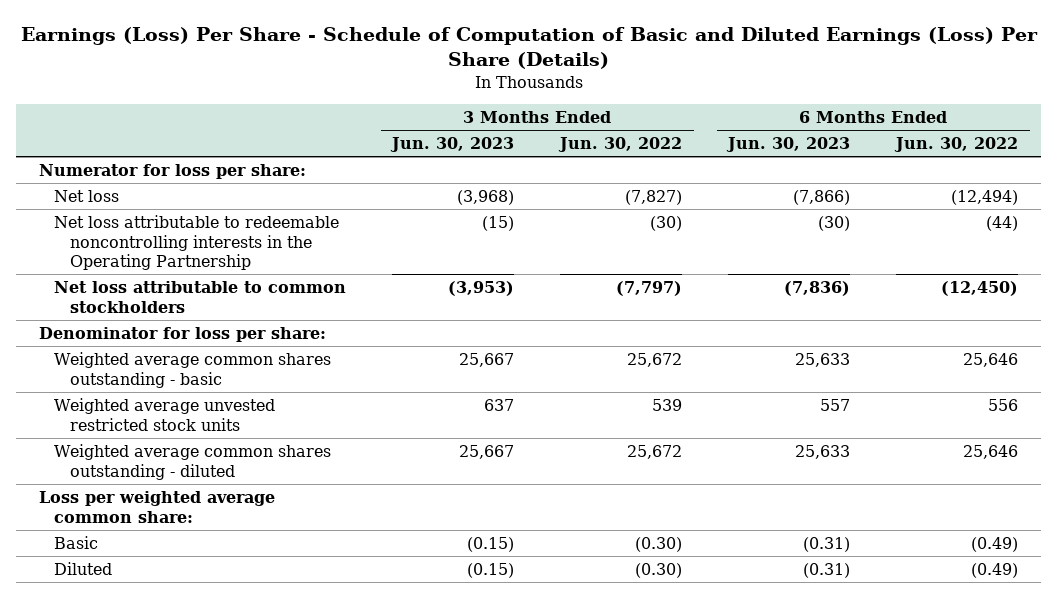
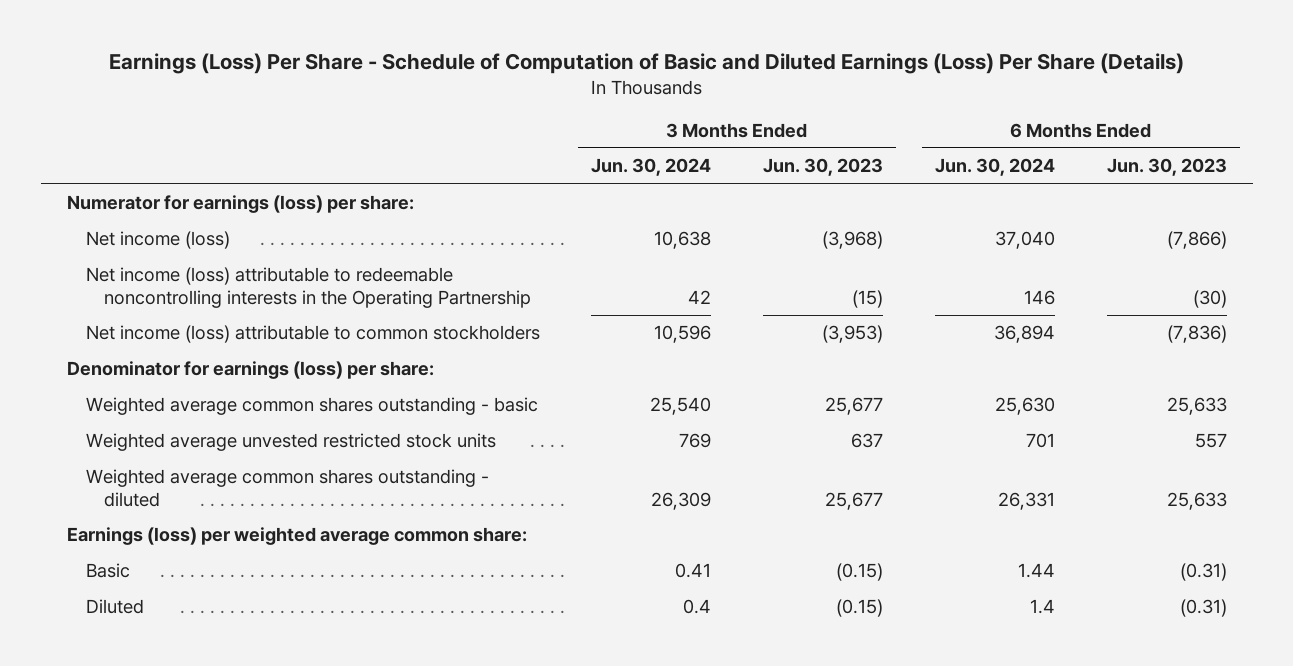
[558,137,683,153] Jun. 30, 2022 -> none
[894,137,1019,153] Jun. 30, 2022 -> none
none -> [591,158,712,177] Jun. 30, 2024
none -> [934,158,1055,177] Jun. 30, 2024
[38,163,306,179] Numerator for loss per share: -> [66,195,414,214] Numerator for earnings (loss) per share:
[54,189,120,202] Net loss -> [85,231,230,250] Net income (loss)
[54,214,340,271] Net loss attributable to redeemable noncontrolling interests in the Operating Partnership -> [85,267,532,309] Net income (loss) attributable to redeemable noncontrolling interests in the Operating Partnership
[54,280,347,313] Net loss attributable to common stockholders -> [85,325,540,344] Net income (loss) attributable to common stockholders
[38,326,326,342] Denominator for loss per share: -> [66,361,434,380] Denominator for earnings (loss) per share:
[459,352,515,367] 25,667 -> [825,397,884,416] 25,677
[459,444,515,459] 25,667 -> [825,492,884,511] 25,677
[38,490,275,523] Loss per weighted average common share: -> [66,527,527,546] Earnings (loss) per weighted average common share:

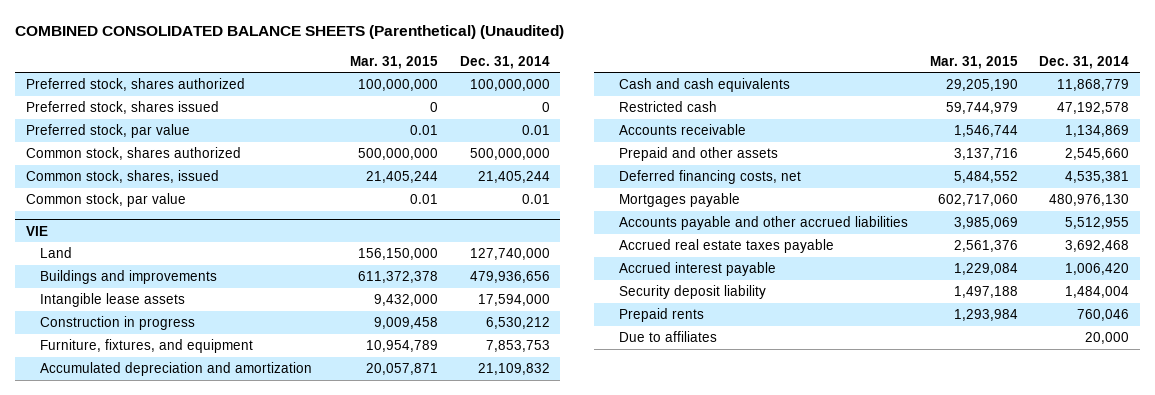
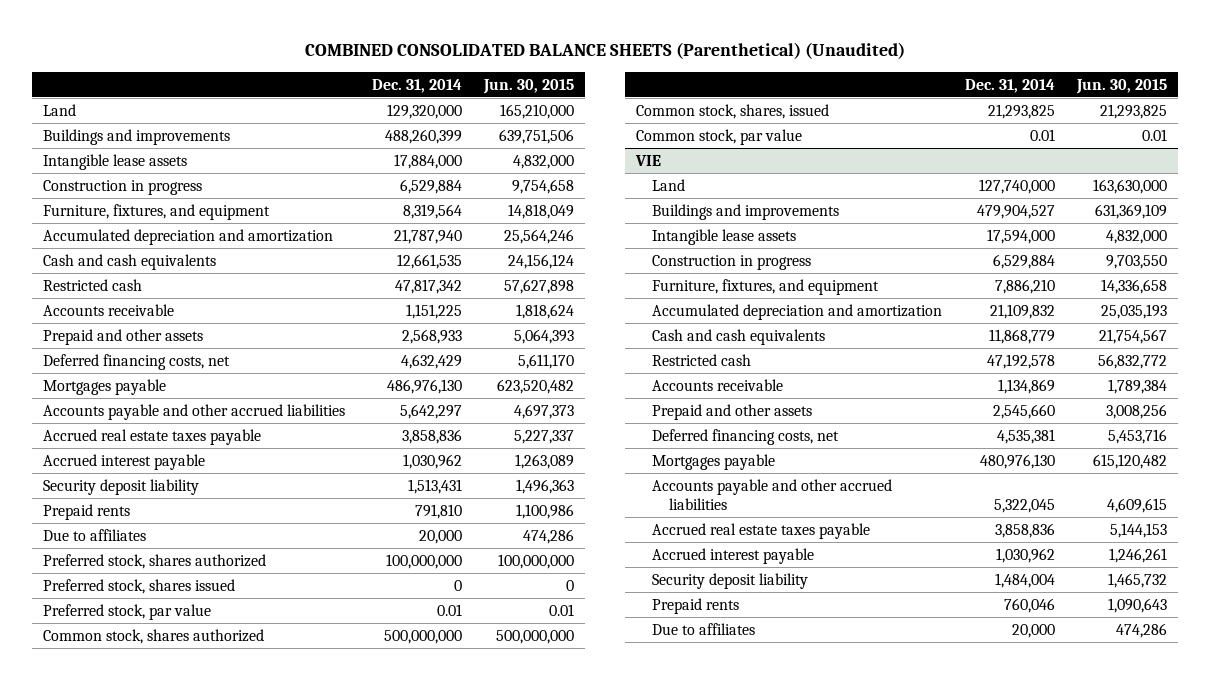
[350,55,439,69] Mar. 31, 2015 -> none
none -> [483,78,575,94] Jun. 30, 2015
none -> [43,103,77,116] Land
none -> [43,128,231,145] Buildings and improvements
none -> [43,153,188,170] Intangible lease assets
none -> [43,179,203,195] Construction in progress
none -> [43,203,271,220] Furniture, fixtures, and equipment
none -> [43,228,334,245] Accumulated depreciation and amortization
none -> [43,253,217,270] Cash and cash equivalents
none -> [43,278,143,291] Restricted cash
none -> [43,303,175,316] Accounts receivable
none -> [43,328,204,345] Prepaid and other assets
none -> [43,353,231,370] Deferred financing costs, net
none -> [43,378,167,395] Mortgages payable
none -> [43,403,346,420] Accounts payable and other accrued liabilities
none -> [43,428,262,445] Accrued real estate taxes payable
none -> [43,453,206,470] Accrued interest payable
none -> [43,478,200,495] Security deposit liability
none -> [43,503,131,520] Prepaid rents
none -> [43,528,147,541] Due to affiliates
[477,171,550,184] 21,405,244 -> [987,103,1055,119] 21,293,825
[469,271,550,284] 479,936,656 -> [976,204,1055,219] 479,904,527
[485,317,550,330] 6,530,212 -> [992,253,1055,269] 6,529,884
[485,340,550,353] 7,853,753 -> [994,278,1055,294] 7,886,210
[1065,217,1130,230] 5,512,955 -> [993,499,1055,514] 5,322,045
[1065,240,1130,253] 3,692,468 -> [994,522,1055,538] 3,858,836
[1065,263,1130,276] 1,006,420 -> [995,547,1055,563] 1,030,962

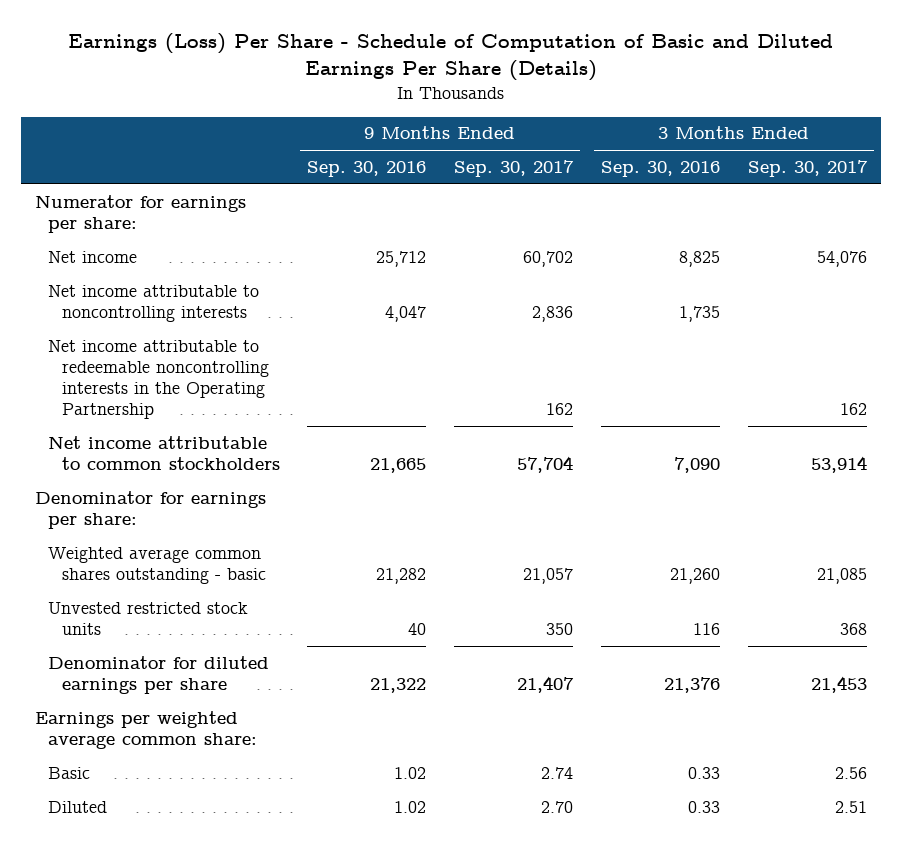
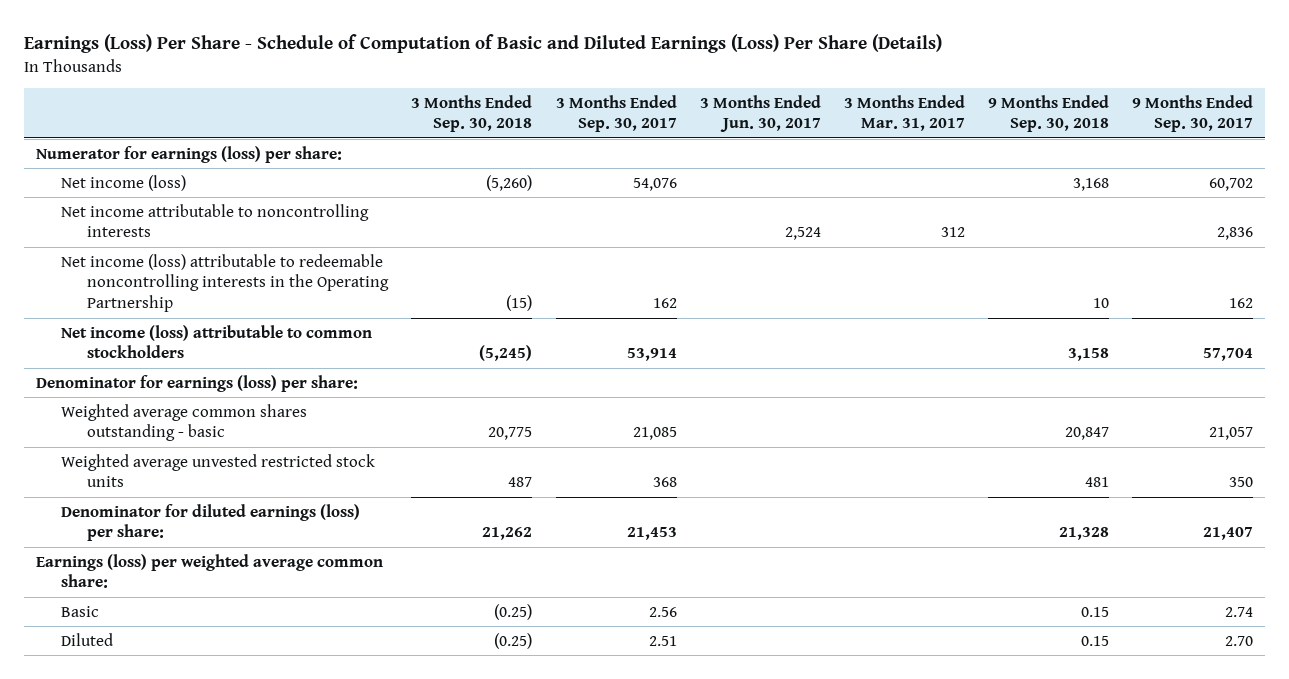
[67,33,833,82] Earnings (Loss) Per Share - Schedule of Computation of Basic and Diluted Earnings Per Share (Details) -> [23,34,942,54] Earnings (Loss) Per Share - Schedule of Computation of Basic and Diluted Earnings (Loss) Per Share (Details)
[307,160,427,177] Sep. 30, 2016 -> none
[600,160,720,177] Sep. 30, 2016 -> none
none -> [411,94,533,133] 3 Months Ended Sep. 30, 2018
none -> [699,94,821,133] 3 Months Ended Jun. 30, 2017
none -> [843,94,965,132] 3 Months Ended Mar. 31, 2017
none -> [988,94,1110,133] 9 Months Ended Sep. 30, 2018
[34,194,246,233] Numerator for earnings per share: -> [35,145,342,163] Numerator for earnings (loss) per share:
[48,250,138,263] Net income -> [61,174,187,191] Net income (loss)
[48,339,269,420] Net income attributable to redeemable noncontrolling interests in the Operating Partnership -> [61,253,390,313] Net income (loss) attributable to redeemable noncontrolling interests in the Operating Partnership
[48,435,280,470] Net income attributable to common stockholders -> [61,324,373,359] Net income (loss) attributable to common stockholders
[34,490,266,529] Denominator for earnings per share: -> [35,374,358,392] Denominator for earnings (loss) per share:
[48,601,249,635] Unvested restricted stock units -> [61,453,376,488] Weighted average unvested restricted stock units
[48,655,270,694] Denominator for diluted earnings per share -> [61,503,361,542] Denominator for diluted earnings (loss) per share:
[34,710,258,749] Earnings per weighted average common share: -> [35,553,383,589] Earnings (loss) per weighted average common share:

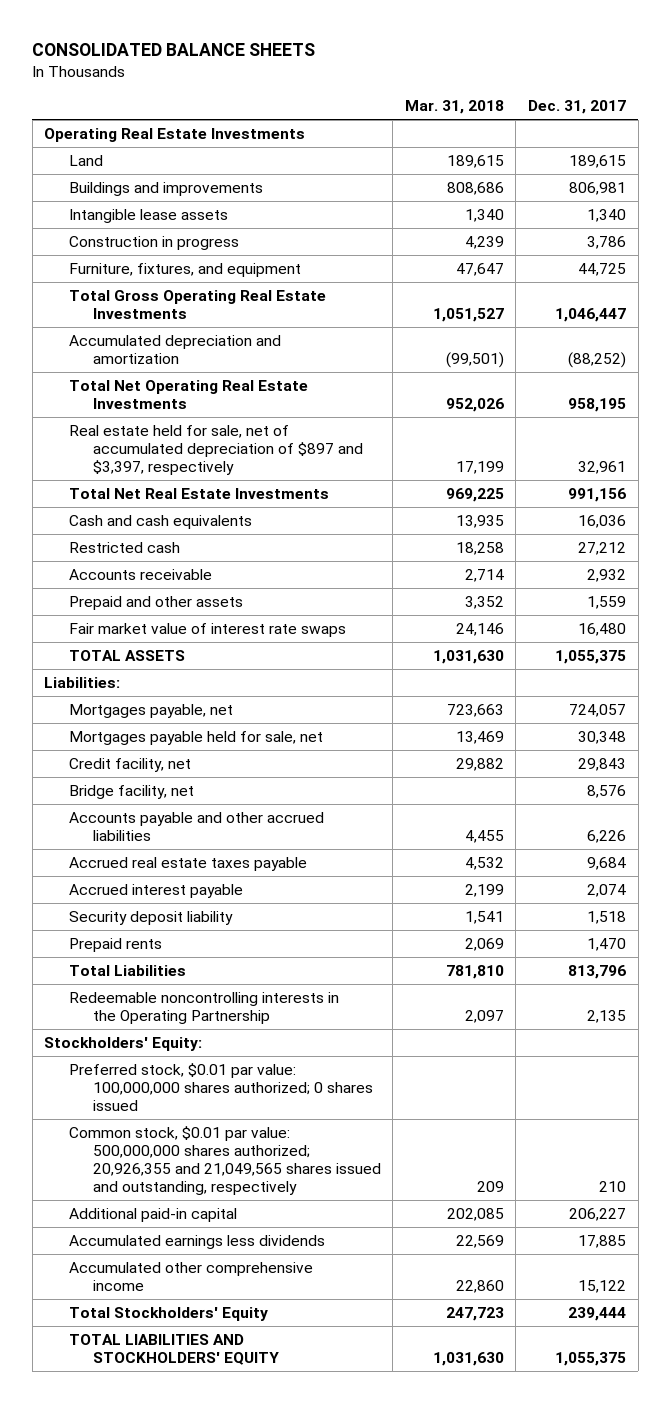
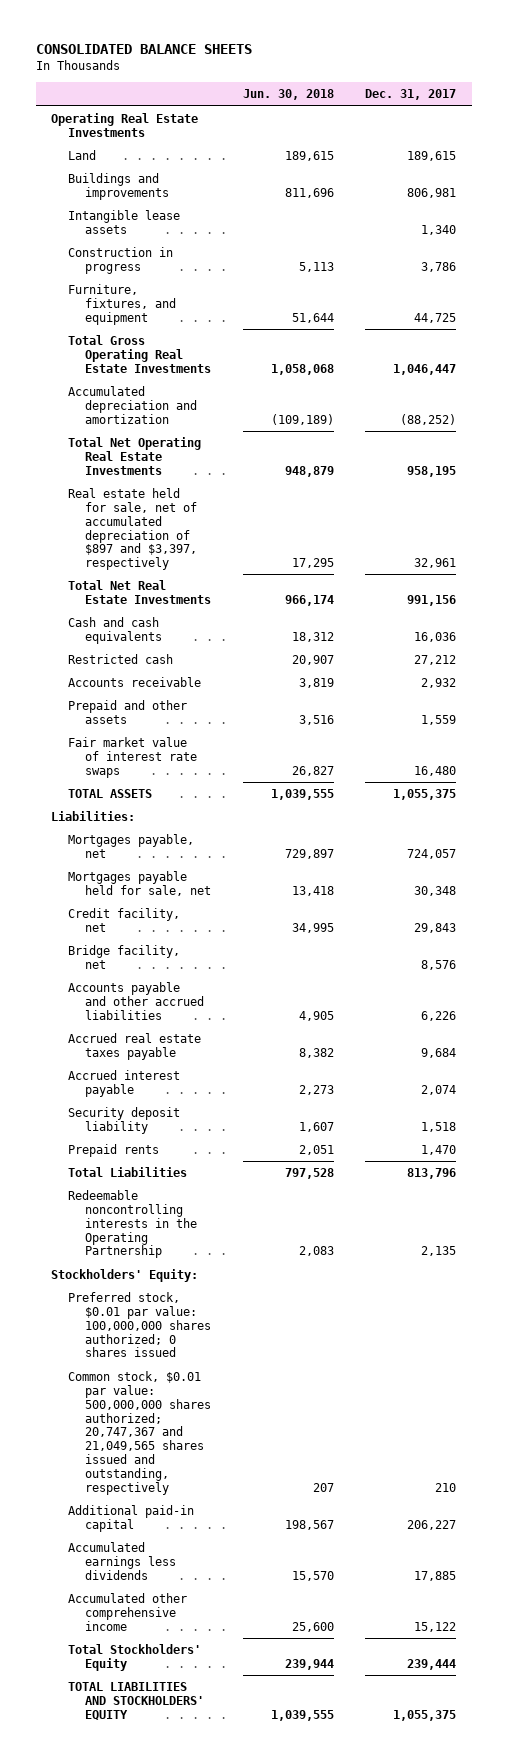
[404,100,504,115] Mar. 31, 2018 -> none
none -> [242,89,334,101] Jun. 30, 2018
[68,1125,381,1196] Common stock, $0.01 par value: 500,000,000 shares authorized; 20,926,355 and 21,049,565 shares issued and outstanding, respectively -> [68,1371,212,1495] Common stock, $0.01 par value: 500,000,000 shares authorized; 20,747,367 and 21,049,565 shares issued and outstanding, respectively

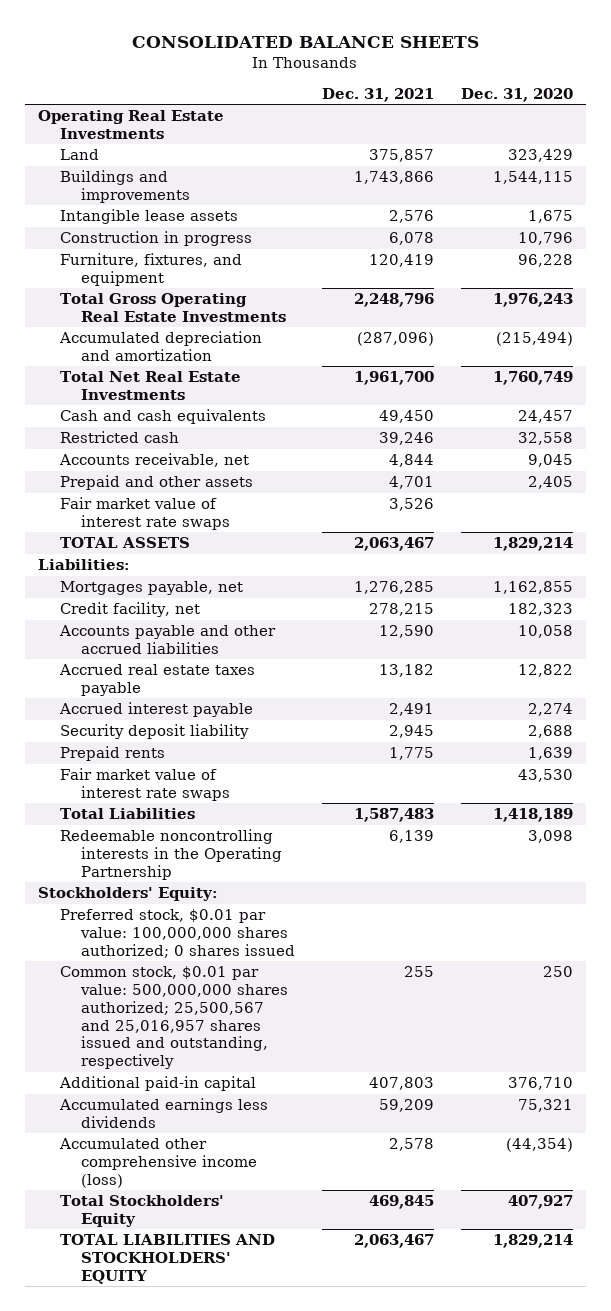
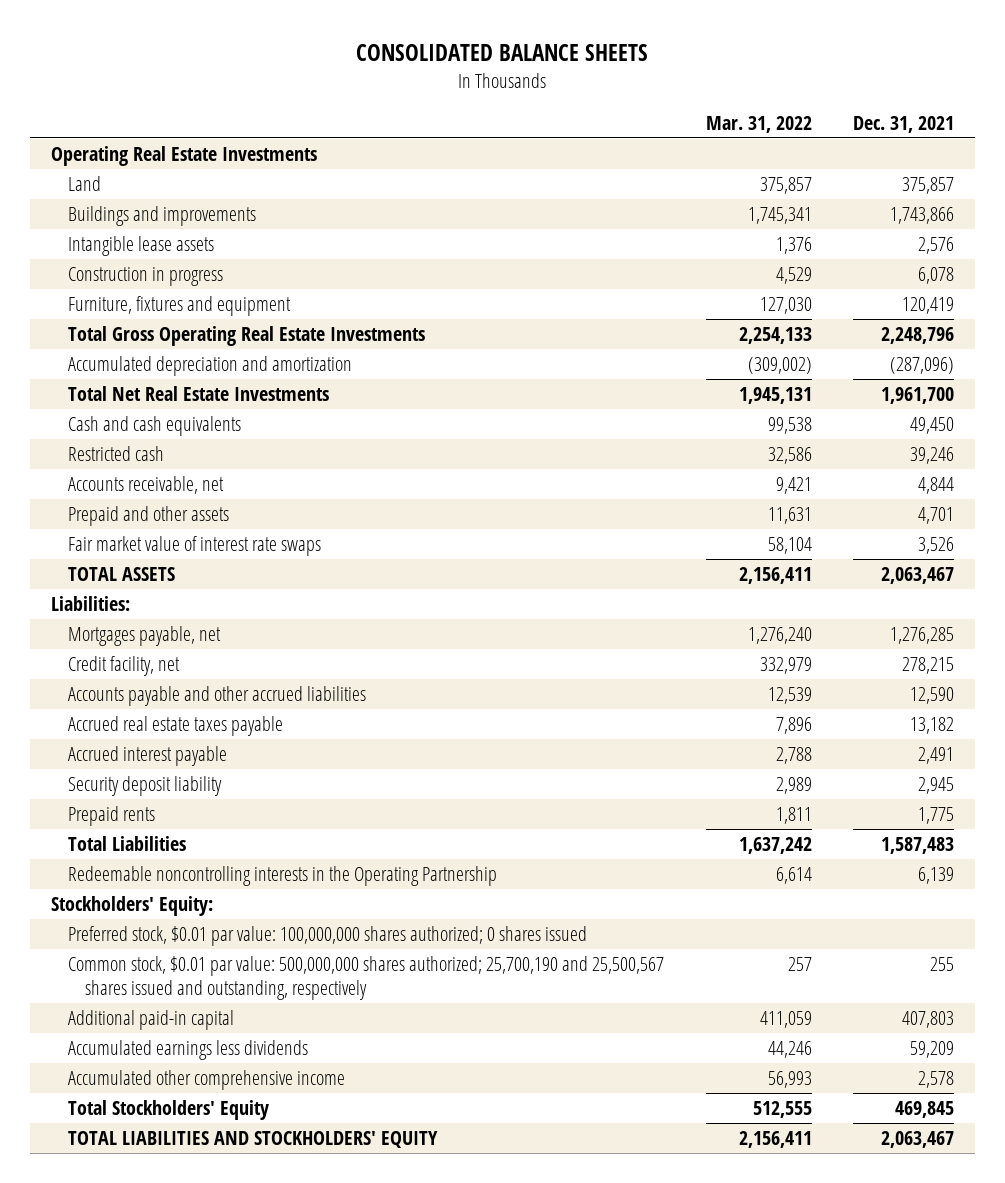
[460,87,573,102] Dec. 31, 2020 -> none
none -> [705,115,812,133] Mar. 31, 2022
[59,253,242,287] Furniture, fixtures, and equipment -> [68,296,292,317] Furniture, fixtures and equipment
[59,768,230,802] Fair market value of interest rate swaps -> none
[59,966,288,1070] Common stock, $0.01 par value: 500,000,000 shares authorized; 25,500,567 and 25,016,957 shares issued and outstanding, respectively -> [68,956,665,1001] Common stock, $0.01 par value: 500,000,000 shares authorized; 25,700,190 and 25,500,567 shares issued and outstanding, respectively
[58,1138,257,1188] Accumulated other comprehensive income (loss) -> [68,1070,346,1091] Accumulated other comprehensive income

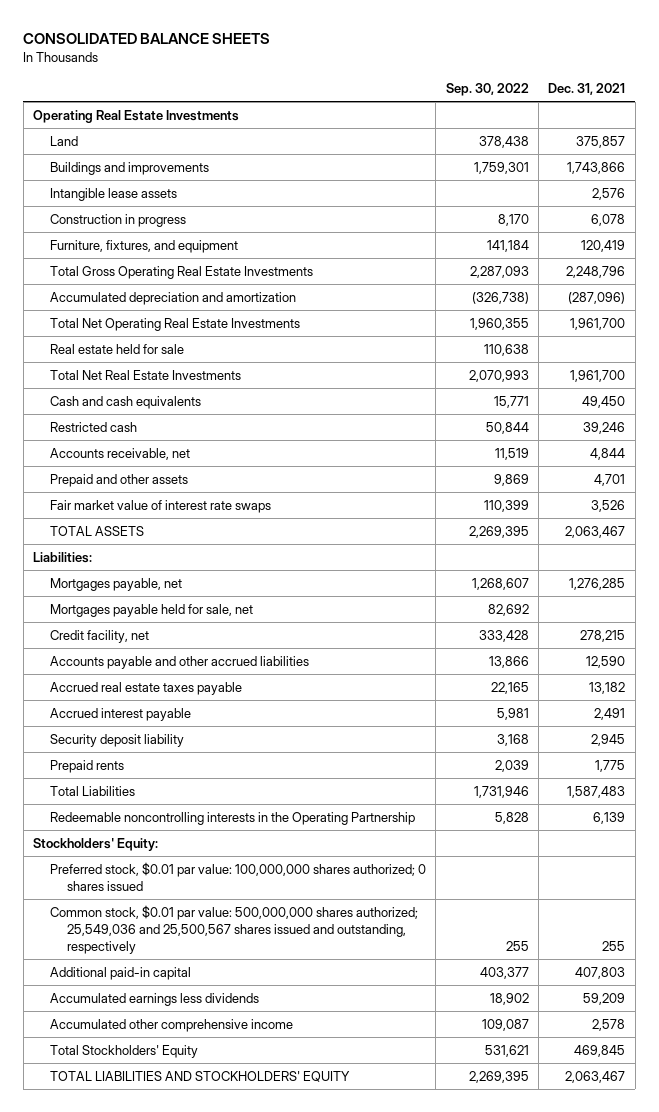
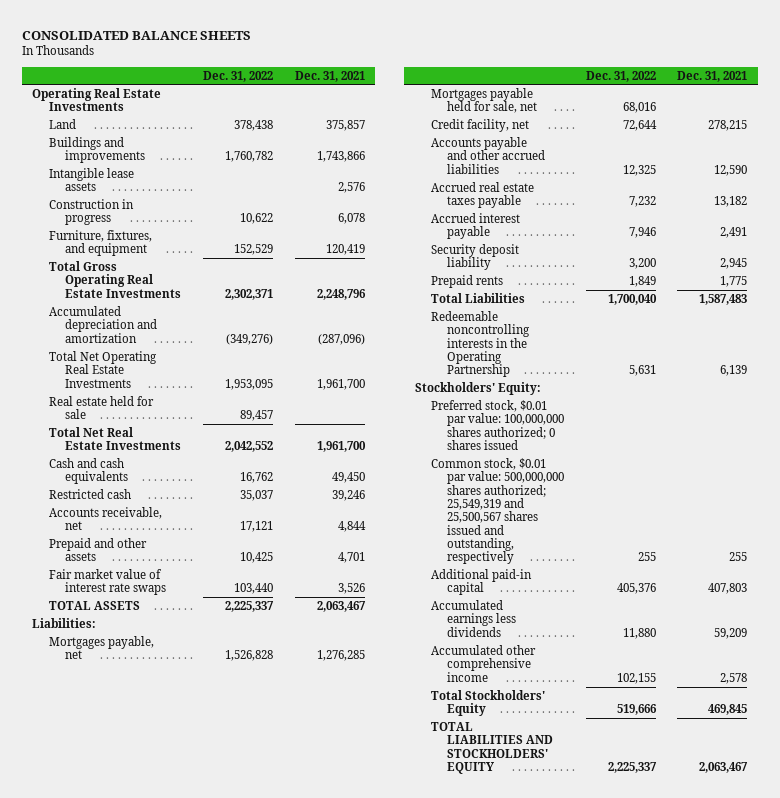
[445,83,529,97] Sep. 30, 2022 -> none
none -> [203,70,274,82] Dec. 31, 2022
[49,904,418,954] Common stock, $0.01 par value: 500,000,000 shares authorized; 25,549,036 and 25,500,567 shares issued and outstanding, respectively -> [431,458,565,565] Common stock, $0.01 par value: 500,000,000 shares authorized; 25,549,319 and 25,500,567 shares issued and outstanding, respectively

